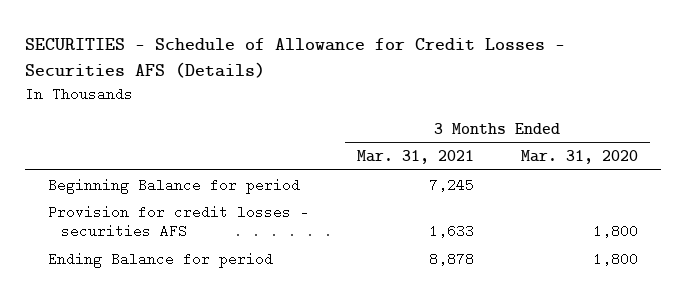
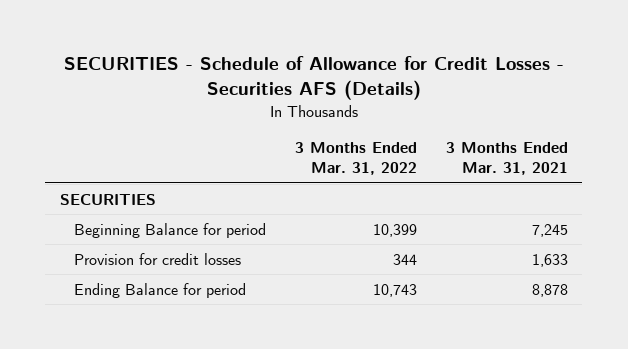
[520,150,638,165] Mar. 31, 2020 -> none
none -> [294,142,417,176] 3 Months Ended Mar. 31, 2022
none -> [59,193,156,205] SECURITIES
[48,204,310,239] Provision for credit losses - securities AFS -> [73,252,241,265] Provision for credit losses

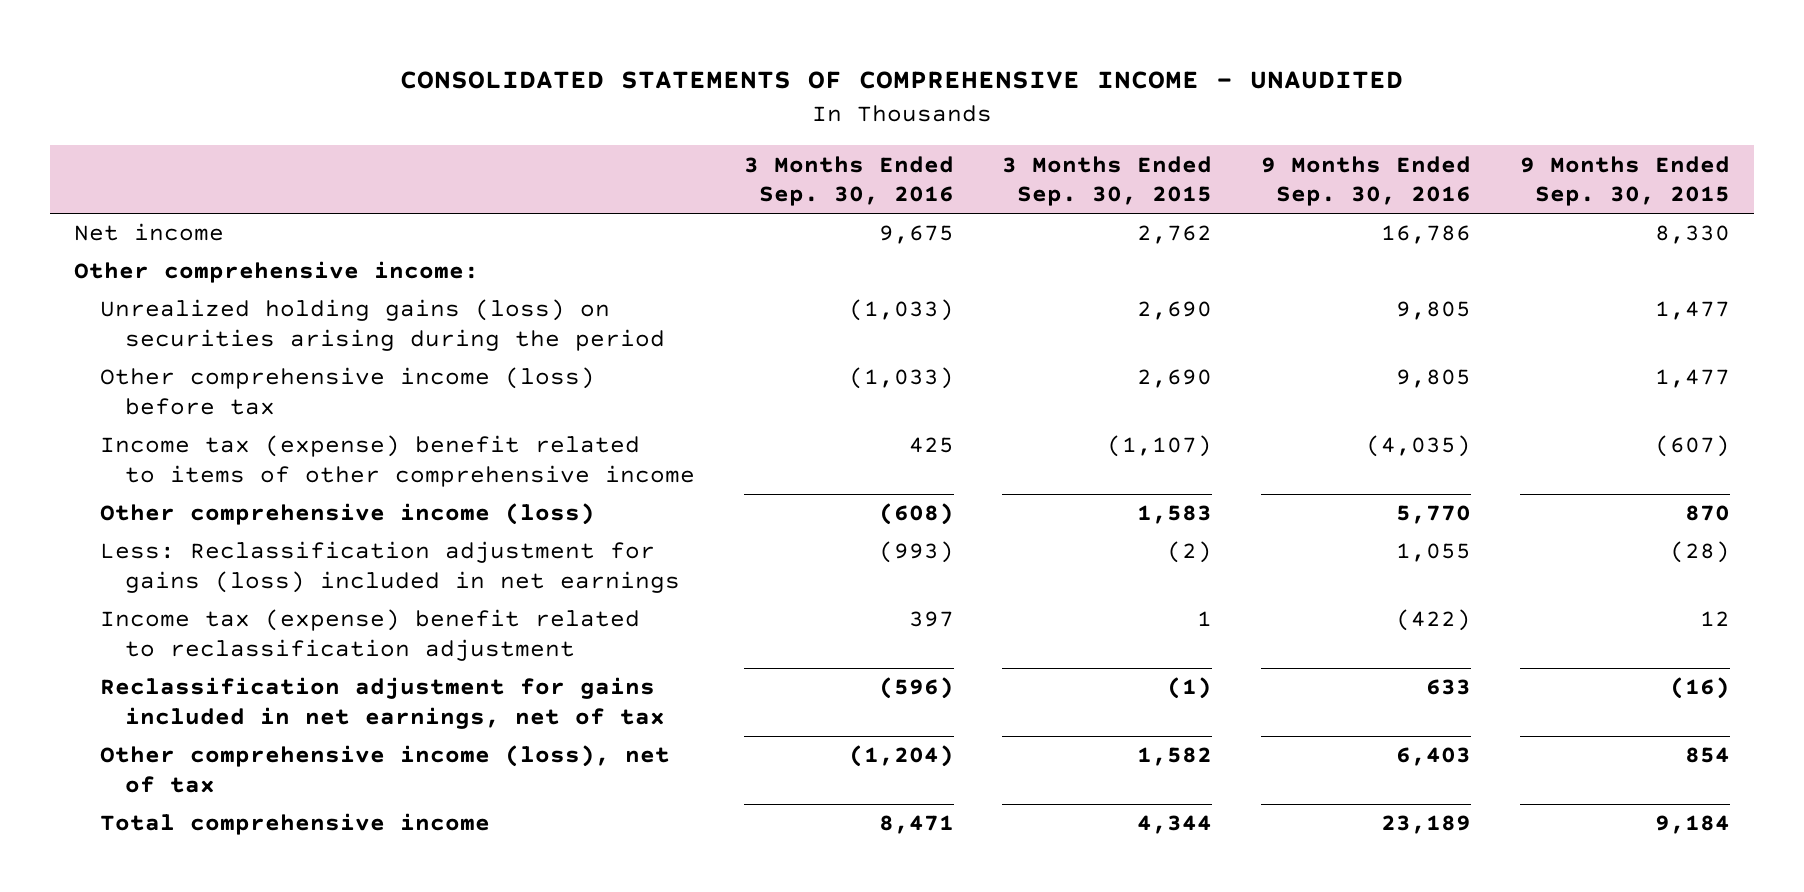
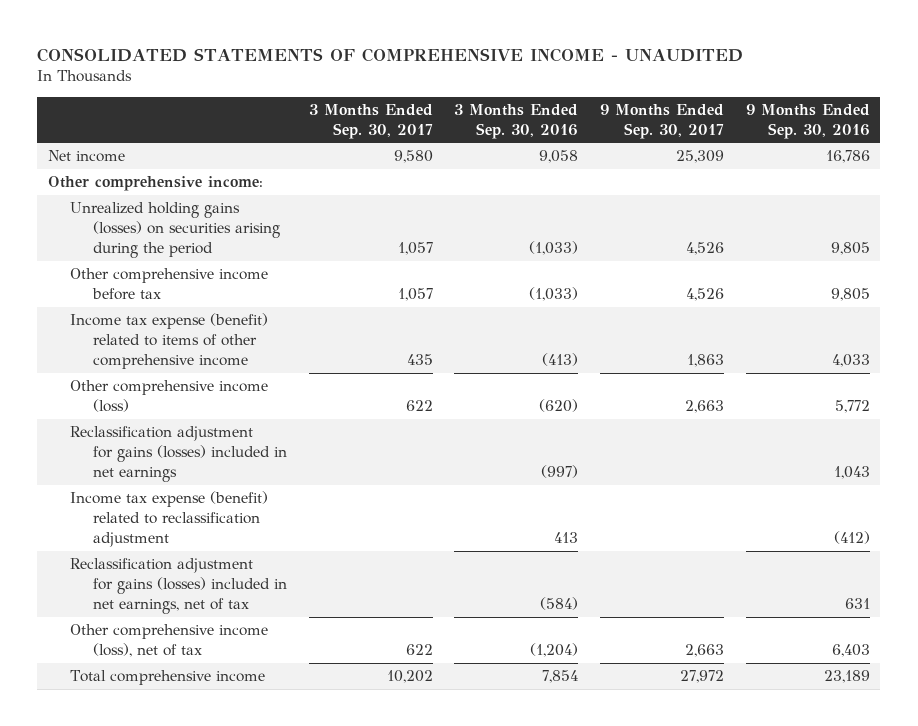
[1002,155,1213,207] 3 Months Ended Sep. 30, 2015 -> none
[1519,155,1730,207] 9 Months Ended Sep. 30, 2015 -> none
none -> [308,103,433,139] 3 Months Ended Sep. 30, 2017
none -> [599,103,724,139] 9 Months Ended Sep. 30, 2017
[878,225,954,245] 9,675 -> [539,150,579,164] 9,058
[99,299,665,351] Unrealized holding gains (loss) on securities arising during the period -> [70,202,280,258] Unrealized holding gains (losses) on securities arising during the period
[99,367,595,415] Other comprehensive income (loss) before tax -> [70,268,269,301] Other comprehensive income before tax
[99,435,695,487] Income tax (expense) benefit related to items of other comprehensive income -> [70,313,269,369] Income tax expense (benefit) related to items of other comprehensive income
[908,437,954,454] 425 -> [542,352,579,366] (413)
[1366,435,1472,458] (4,035) -> [831,353,870,367] 4,033
[878,503,954,526] (608) -> [539,399,579,413] (620)
[1396,505,1472,525] 5,770 -> [834,400,870,414] 5,772
[99,541,680,593] Less: Reclassification adjustment for gains (loss) included in net earnings -> [70,426,287,482] Reclassification adjustment for gains (losses) included in net earnings
[878,541,954,564] (993) -> [541,464,579,478] (997)
[1396,543,1472,563] 1,055 -> [833,465,870,479] 1,043
[99,609,640,661] Income tax (expense) benefit related to reclassification adjustment -> [70,491,269,547] Income tax expense (benefit) related to reclassification adjustment
[908,611,954,628] 397 -> [554,531,579,543] 413
[1396,609,1472,632] (422) -> [833,530,870,544] (412)
[99,677,665,729] Reclassification adjustment for gains included in net earnings, net of tax -> [70,558,287,614] Reclassification adjustment for gains (losses) included in net earnings, net of tax
[878,677,954,700] (596) -> [540,596,579,610] (584)
[1426,679,1472,696] 633 -> [844,597,870,609] 631
[878,815,954,835] 8,471 -> [542,670,579,684] 7,854

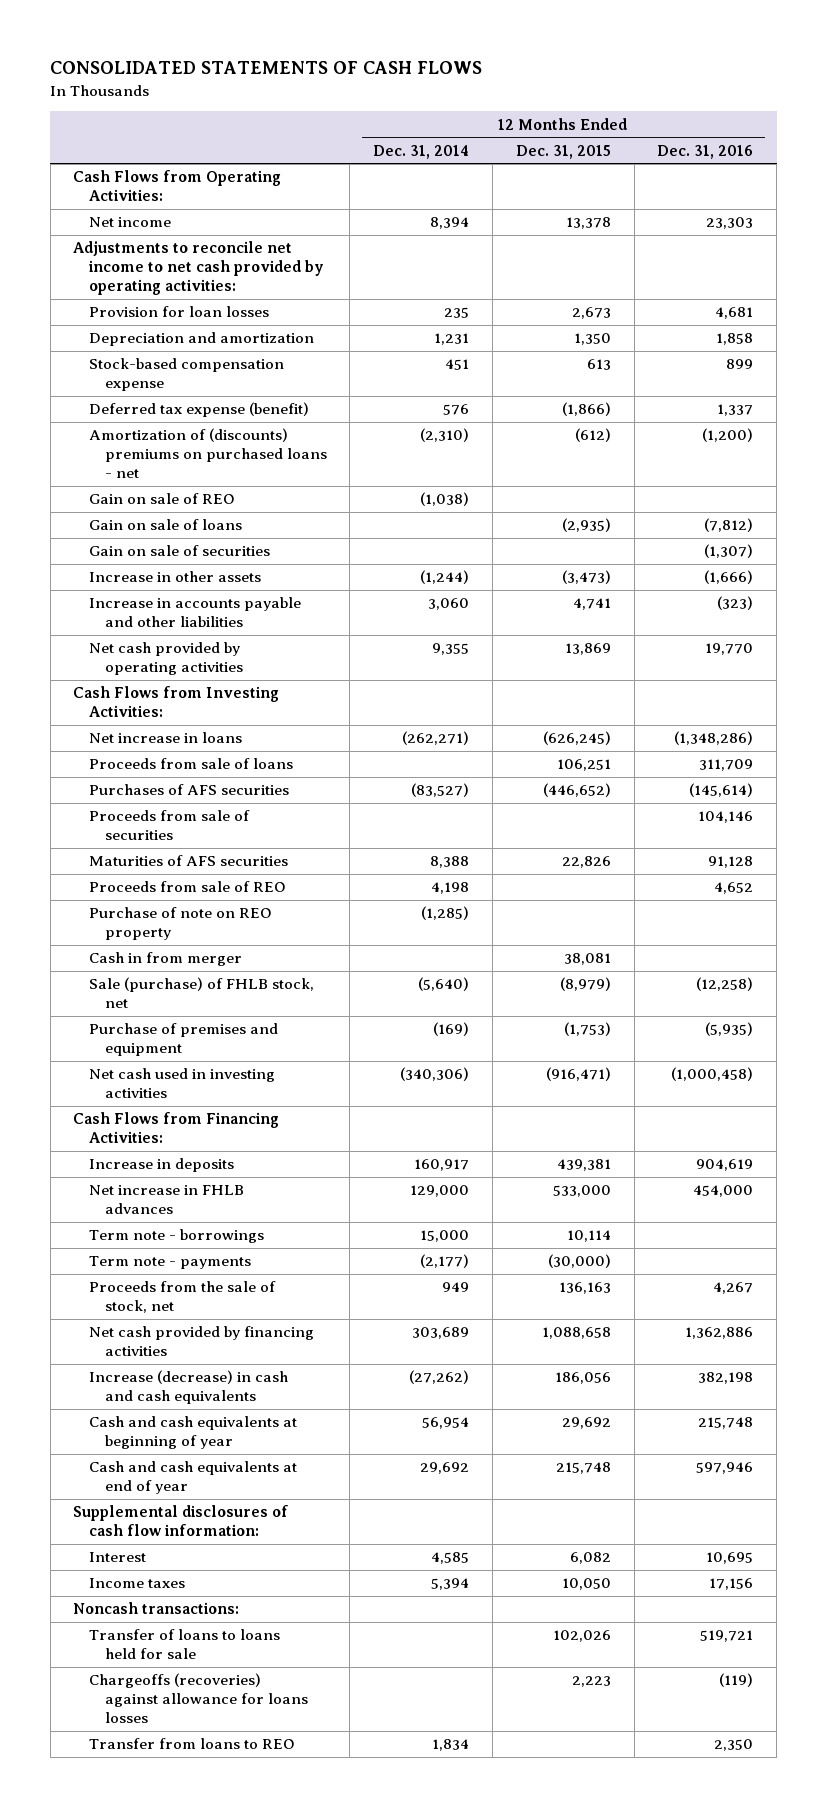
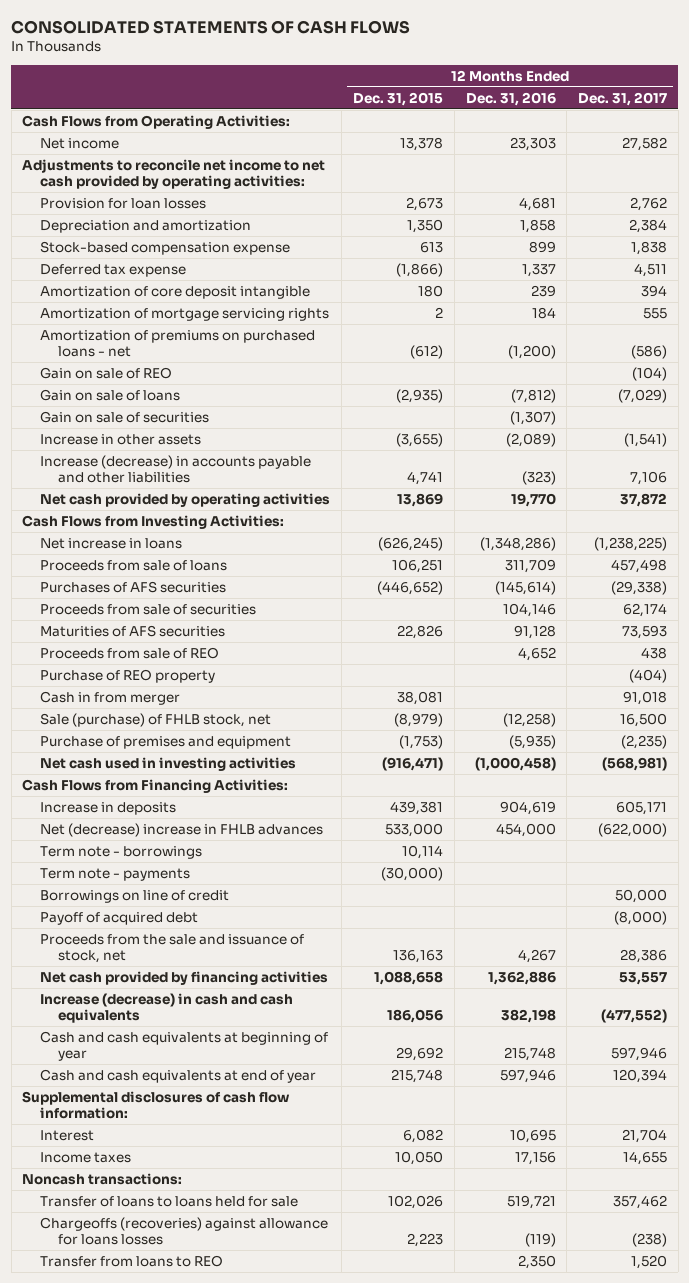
[373,144,470,159] Dec. 31, 2014 -> none
none -> [578,91,668,106] Dec. 31, 2017
[89,402,310,418] Deferred tax expense (benefit) -> [40,264,187,278] Deferred tax expense
none -> [40,286,311,300] Amortization of core deposit intangible
none -> [40,308,330,322] Amortization of mortgage servicing rights
[89,428,327,479] Amortization of (discounts) premiums on purchased loans - net -> [40,330,316,358] Amortization of premiums on purchased loans - net
[561,570,611,585] (3,473) -> [395,433,443,448] (3,655)
[704,570,754,585] (1,666) -> [505,433,556,448] (2,089)
[89,597,302,628] Increase in accounts payable and other liabilities -> [40,455,312,484] Increase (decrease) in accounts payable and other liabilities
[89,907,273,941] Purchase of note on REO property -> [40,669,216,684] Purchase of REO property
[89,1185,245,1215] Net increase in FHLB advances -> [40,823,324,838] Net (decrease) increase in FHLB advances
none -> [40,890,230,904] Borrowings on line of credit
none -> [40,912,199,926] Payoff of acquired debt
[89,1281,277,1314] Proceeds from the sale of stock, net -> [40,934,305,964] Proceeds from the sale and issuance of stock, net

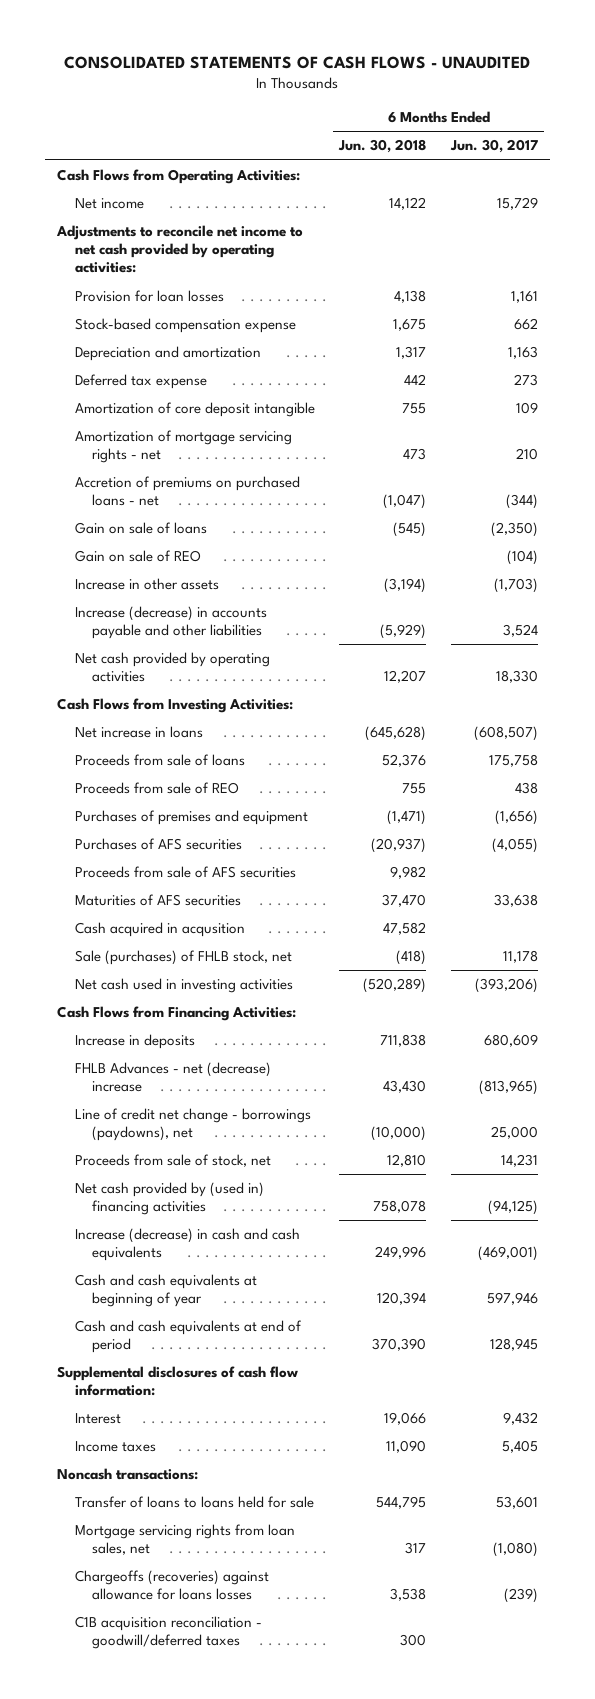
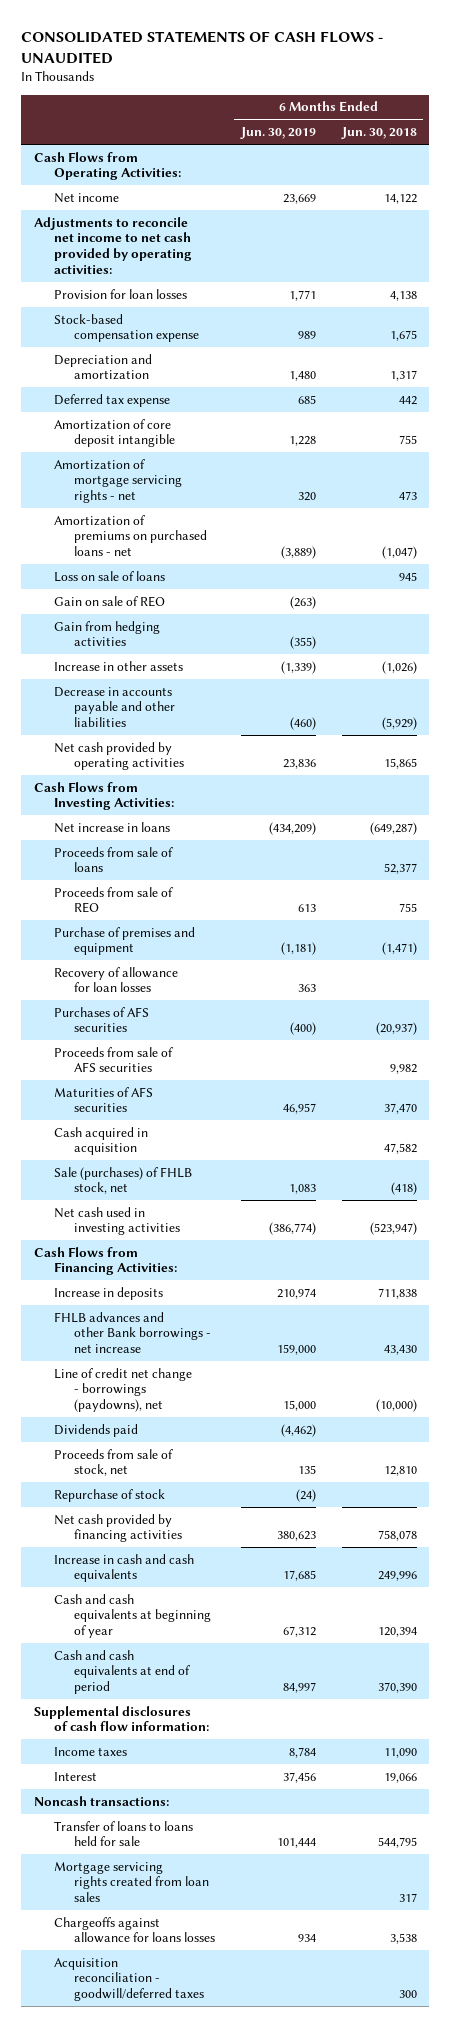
[449,139,538,154] Jun. 30, 2017 -> none
none -> [239,127,316,140] Jun. 30, 2019
[74,476,300,507] Accretion of premiums on purchased loans - net -> [53,514,208,557] Amortization of premiums on purchased loans - net
[74,522,207,535] Gain on sale of loans -> [53,570,165,582] Loss on sale of loans
[393,522,427,538] (545) -> [398,571,417,581] 945
none -> [53,620,160,647] Gain from hedging activities
[384,578,427,594] (3,194) -> [381,660,417,674] (1,026)
[74,606,267,640] Increase (decrease) in accounts payable and other liabilities -> [53,686,176,728] Decrease in accounts payable and other liabilities
[384,670,427,684] 12,207 -> [383,758,417,770] 15,865
[365,726,427,742] (645,628) -> [369,821,417,835] (649,287)
[382,754,427,768] 52,376 -> [383,863,417,875] 52,377
[74,810,308,826] Purchases of premises and equipment -> [53,926,195,956] Purchase of premises and equipment
none -> [53,966,178,993] Recovery of allowance for loan losses
[74,922,245,938] Cash acquired in acqusition -> [53,1126,148,1156] Cash acquired in acquisition
[363,978,427,994] (520,289) -> [369,1222,417,1236] (523,947)
[74,1062,271,1093] FHLB Advances - net (decrease) increase -> [53,1311,212,1354] FHLB advances and other Bank borrowings - net increase
none -> [53,1423,138,1437] Dividends paid
none -> [53,1488,165,1502] Repurchase of stock
[74,1182,264,1216] Net cash provided by (used in) financing activities -> [53,1513,183,1543] Net cash provided by financing activities
[74,1228,300,1262] Increase (decrease) in cash and cash equivalents -> [53,1553,194,1583] Increase in cash and cash equivalents
[74,1413,121,1425] Interest -> [53,1771,97,1781] Interest
[74,1524,295,1556] Mortgage servicing rights from loan sales, net -> [53,1861,210,1903] Mortgage servicing rights created from loan sales
[74,1570,269,1601] Chargeoffs (recoveries) against allowance for loans losses -> [53,1916,216,1944] Chargeoffs against allowance for loans losses
[74,1616,262,1650] C1B acquisition reconciliation - goodwill/deferred taxes -> [53,1957,205,2002] Acquisition reconciliation - goodwill/deferred taxes

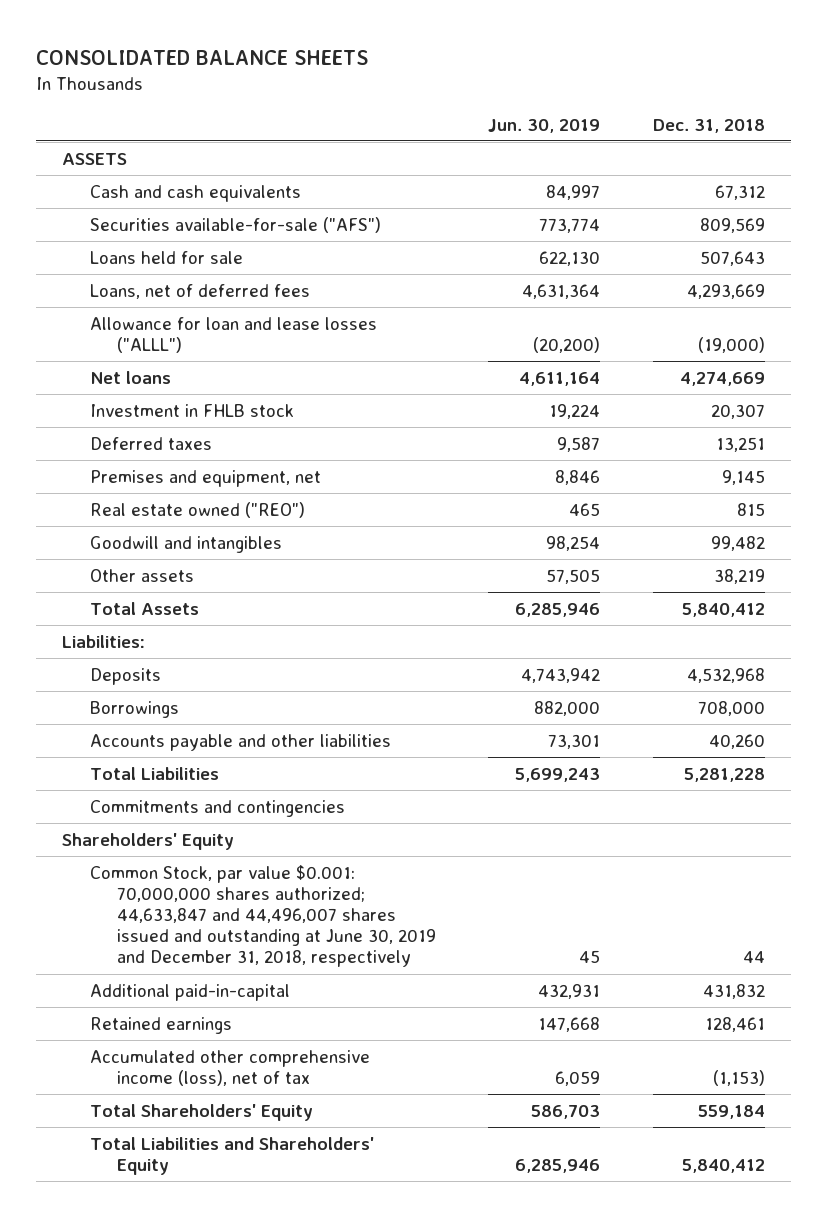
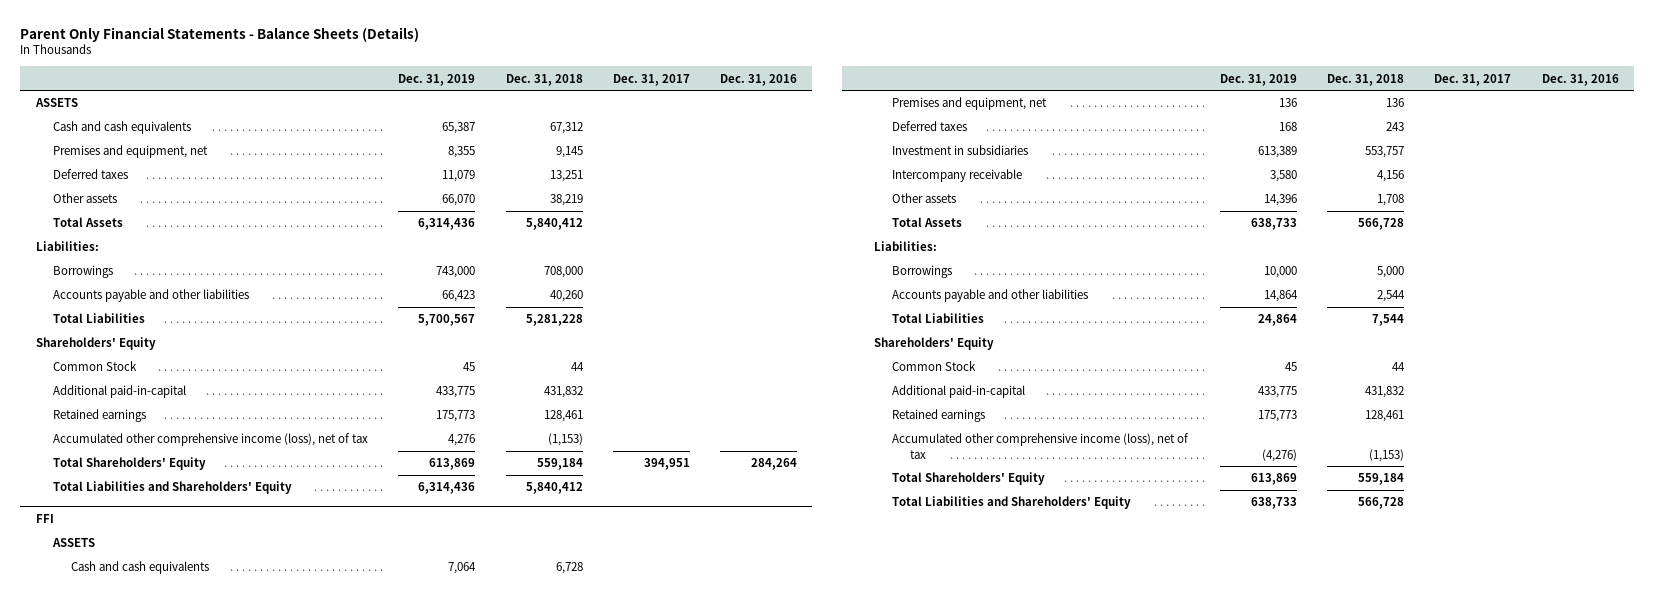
[36,49,369,65] CONSOLIDATED BALANCE SHEETS -> [20,26,420,42] Parent Only Financial Statements - Balance Sheets (Details)
[488,118,601,133] Jun. 30, 2019 -> none
none -> [398,73,476,86] Dec. 31, 2019
none -> [612,73,690,86] Dec. 31, 2017
none -> [720,73,798,86] Dec. 31, 2016
[89,216,381,233] Securities available-for-sale ("AFS") -> none
[89,250,243,264] Loans held for sale -> none
[89,283,310,299] Loans, net of deferred fees -> none
[89,316,377,353] Allowance for loan and lease losses ("ALLL") -> none
[89,370,171,384] Net loans -> none
[89,403,294,417] Investment in FHLB stock -> none
[89,501,305,518] Real estate owned ("REO") -> none
[89,535,282,553] Goodwill and intangibles -> none
[89,436,212,450] Deferred taxes -> [53,169,129,180] Deferred taxes
[89,667,161,685] Deposits -> none
[89,799,345,817] Commitments and contingencies -> none
[89,864,436,968] Common Stock, par value $0.001: 70,000,000 shares authorized; 44,633,847 and 44,496,007 shares issued and outstanding at June 30, 2019 and December 31, 2018, respectively -> [53,361,138,372] Common Stock
none -> [35,513,54,523] FFI
none -> [52,538,96,548] ASSETS
none -> [70,561,209,575] Cash and cash equivalents
none -> [891,97,1047,111] Premises and equipment, net
none -> [891,121,967,132] Deferred taxes
none -> [891,145,1028,156] Investment in subsidiaries
none -> [891,169,1022,183] Intercompany receivable
none -> [891,193,956,204] Other assets
none -> [891,217,962,228] Total Assets
none -> [874,241,938,252] Liabilities:
none -> [891,265,952,279] Borrowings
none -> [891,289,1088,303] Accounts payable and other liabilities
none -> [891,313,984,324] Total Liabilities
none -> [874,337,995,351] Shareholders' Equity
none -> [891,361,976,372] Common Stock
none -> [891,385,1025,399] Additional paid-in-capital
none -> [891,409,985,423] Retained earnings
none -> [891,433,1189,459] Accumulated other comprehensive income (loss), net of tax
none -> [891,472,1045,486] Total Shareholders' Equity
none -> [891,496,1131,510] Total Liabilities and Shareholders' Equity

